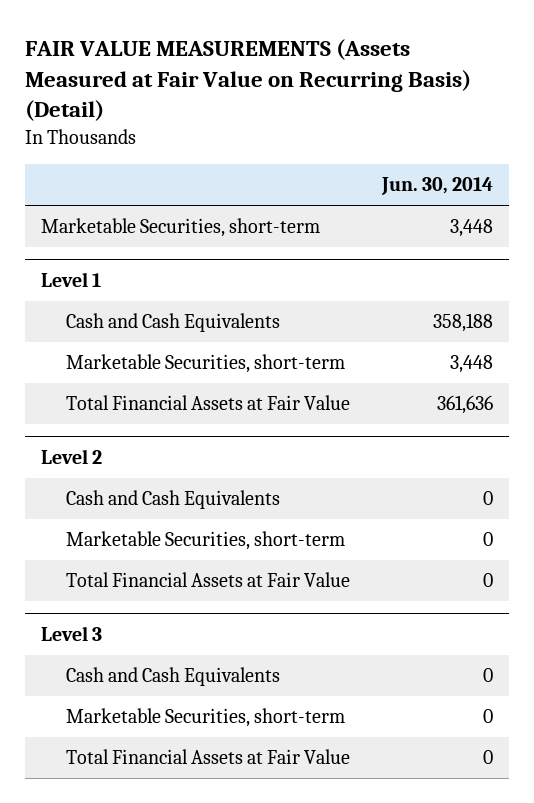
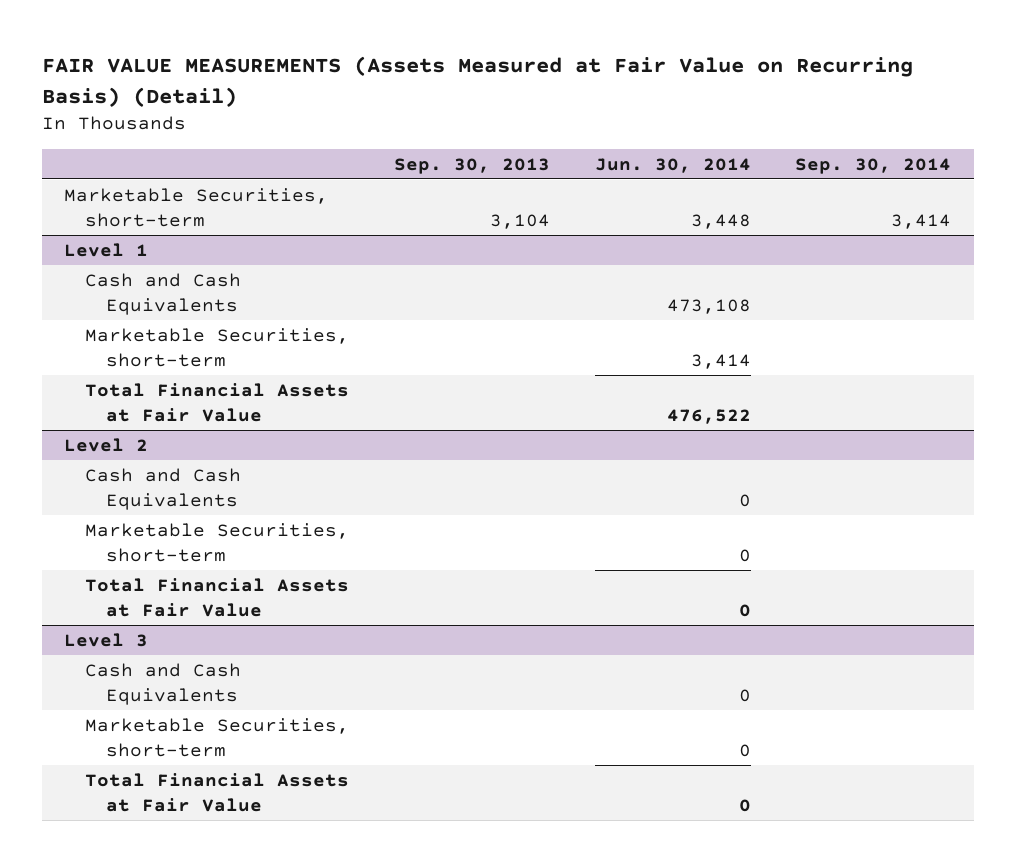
none -> [393,157,550,174] Sep. 30, 2013
none -> [795,157,952,174] Sep. 30, 2014
[433,313,494,333] 358,188 -> [666,298,751,314] 473,108
[450,355,494,374] 3,448 -> [690,353,751,369] 3,414
[437,395,494,415] 361,636 -> [666,408,751,424] 476,522

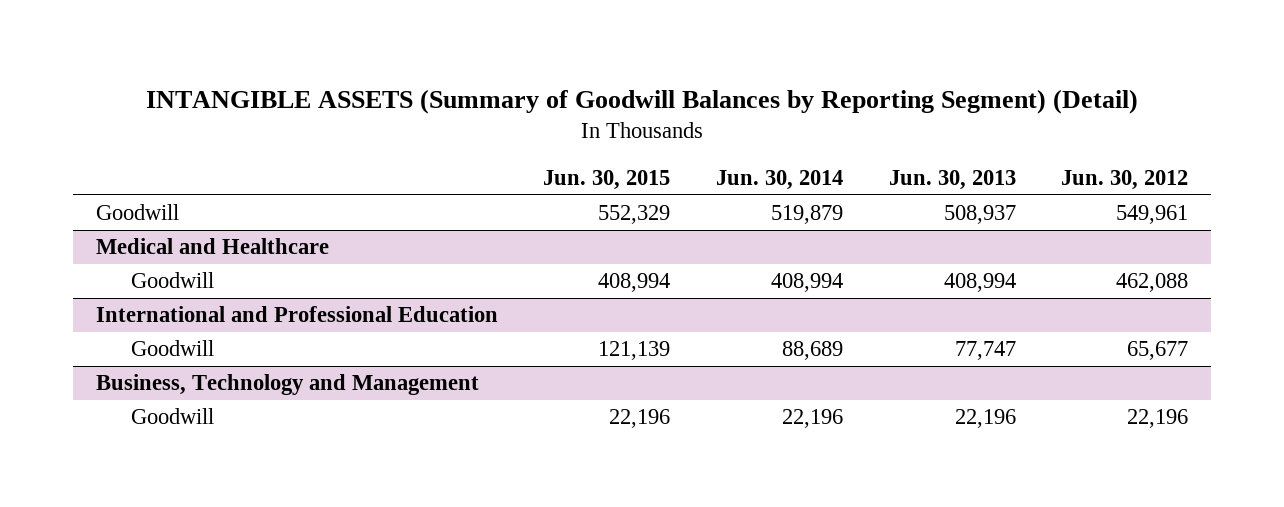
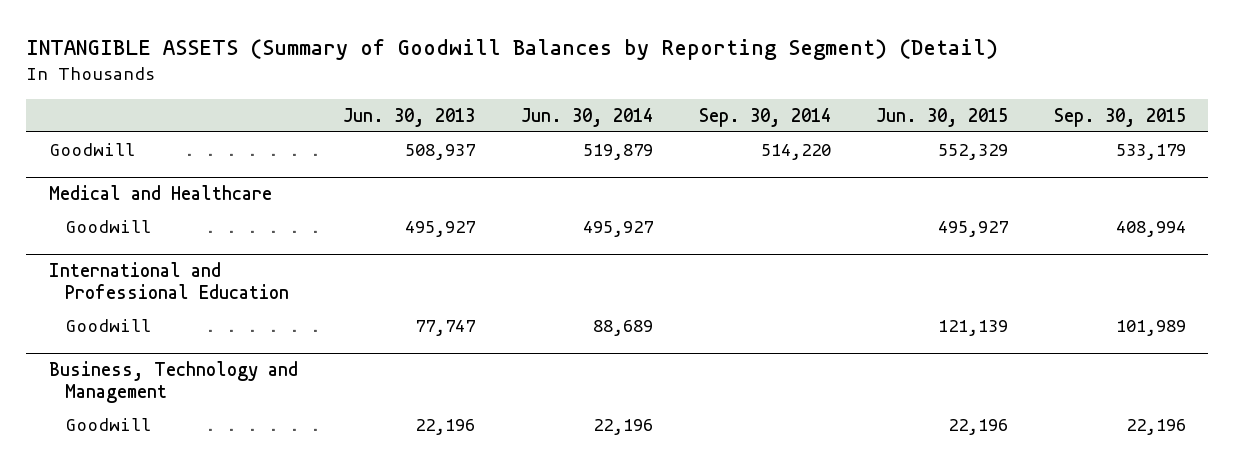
[1061,169,1189,190] Jun. 30, 2012 -> none
none -> [698,107,831,127] Sep. 30, 2014
none -> [1053,107,1186,127] Sep. 30, 2015
[598,273,671,293] 408,994 -> [938,220,1009,237] 495,927
[771,273,844,293] 408,994 -> [583,220,654,237] 495,927
[943,273,1016,293] 408,994 -> [405,220,476,237] 495,927

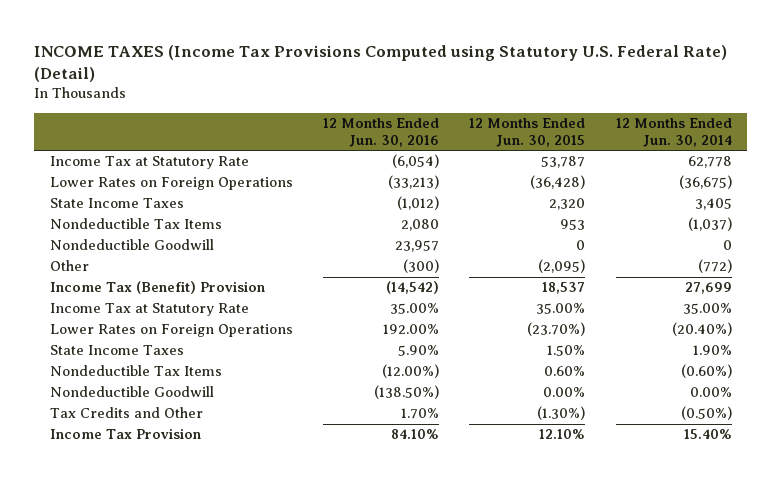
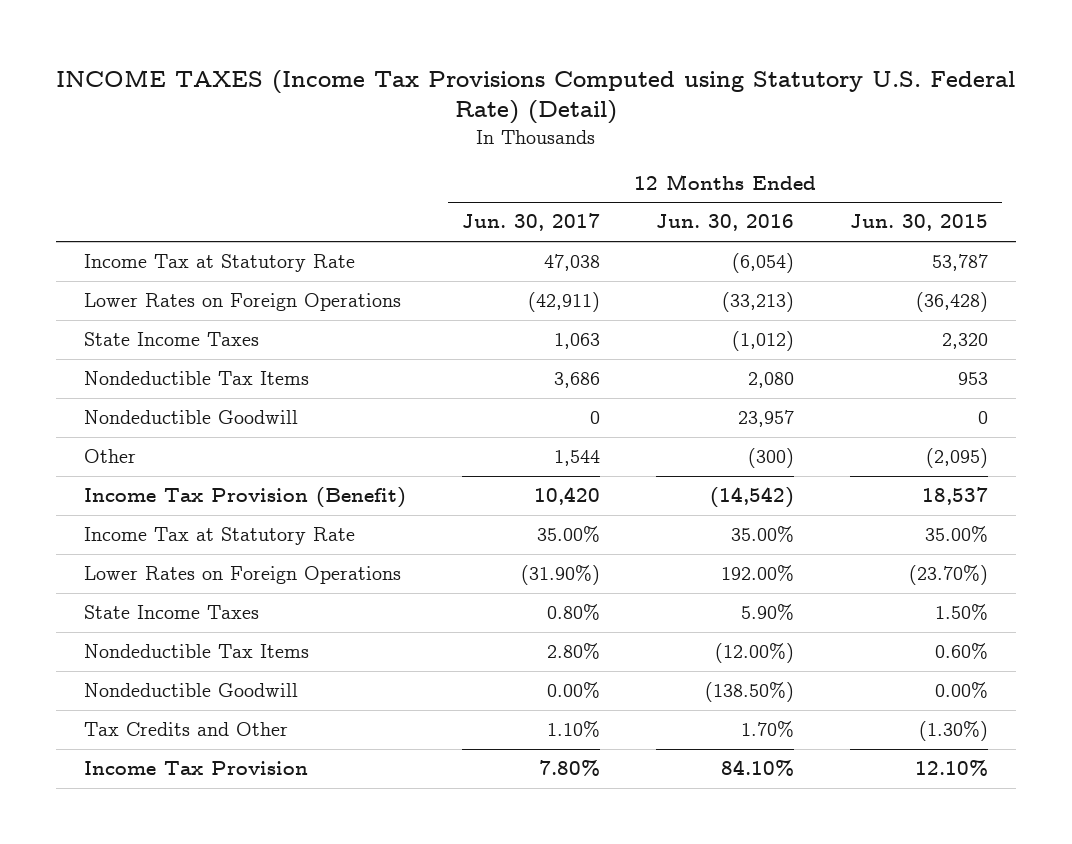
[615,117,732,147] 12 Months Ended Jun. 30, 2014 -> none
none -> [462,213,601,232] Jun. 30, 2017
[49,281,265,295] Income Tax (Benefit) Provision -> [84,487,407,509] Income Tax Provision (Benefit)

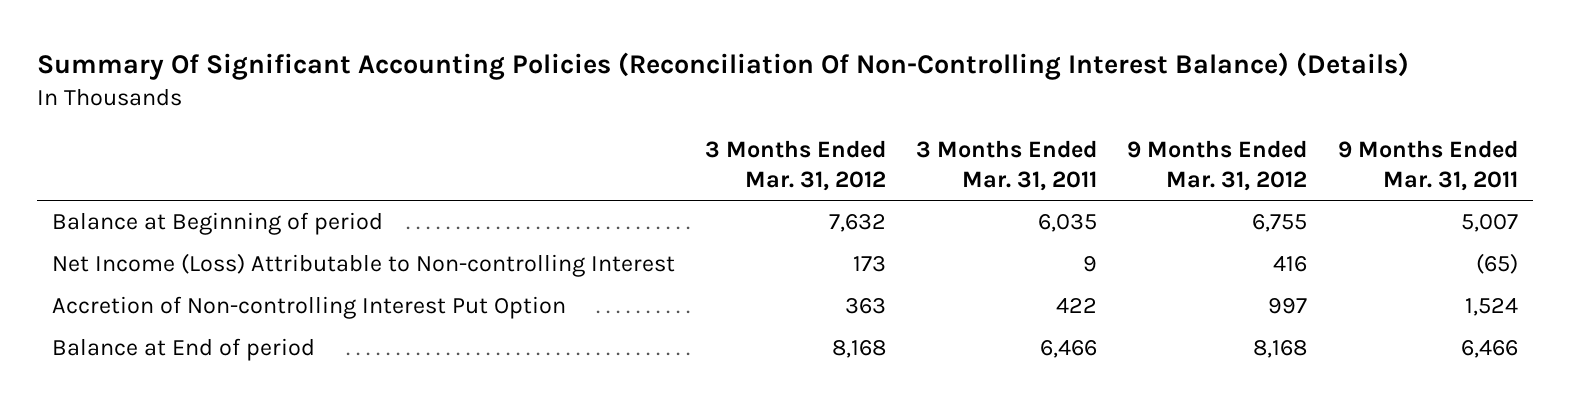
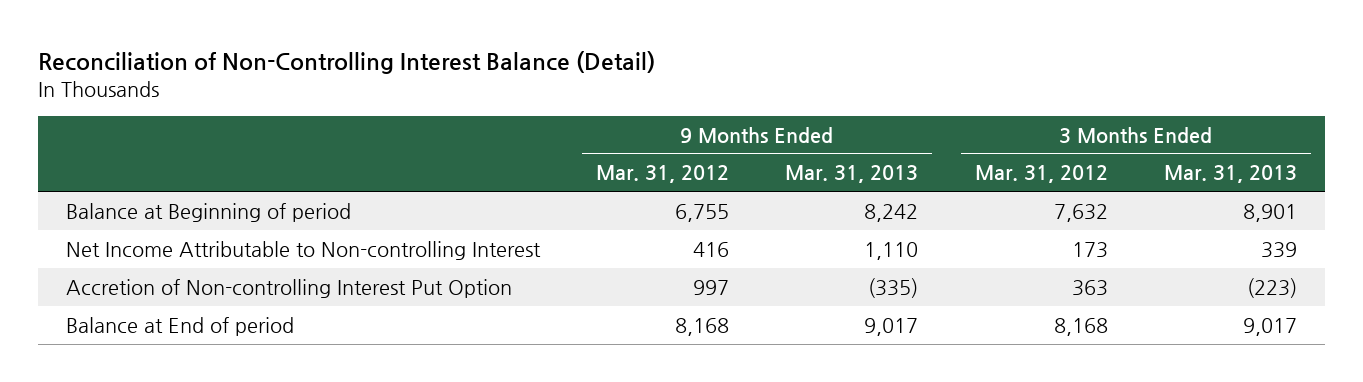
[36,52,1409,81] Summary Of Significant Accounting Policies (Reconciliation Of Non-Controlling Interest Balance) (Details) -> [37,50,655,74] Reconciliation of Non-Controlling Interest Balance (Detail)
[916,140,1098,191] 3 Months Ended Mar. 31, 2011 -> none
[1337,140,1518,191] 9 Months Ended Mar. 31, 2011 -> none
none -> [785,165,919,184] Mar. 31, 2013
none -> [1163,165,1297,184] Mar. 31, 2013
[51,253,675,278] Net Income (Loss) Attributable to Non-controlling Interest -> [65,240,541,260] Net Income Attributable to Non-controlling Interest

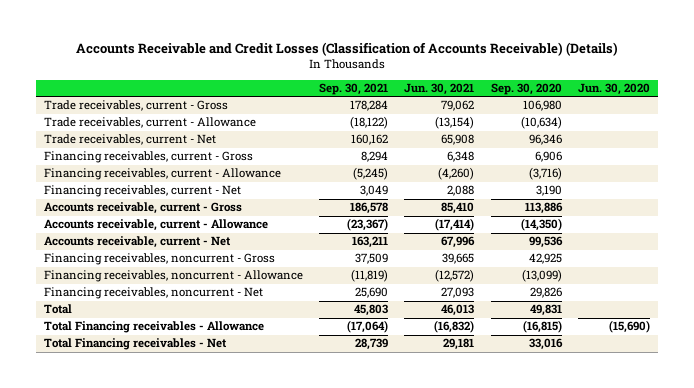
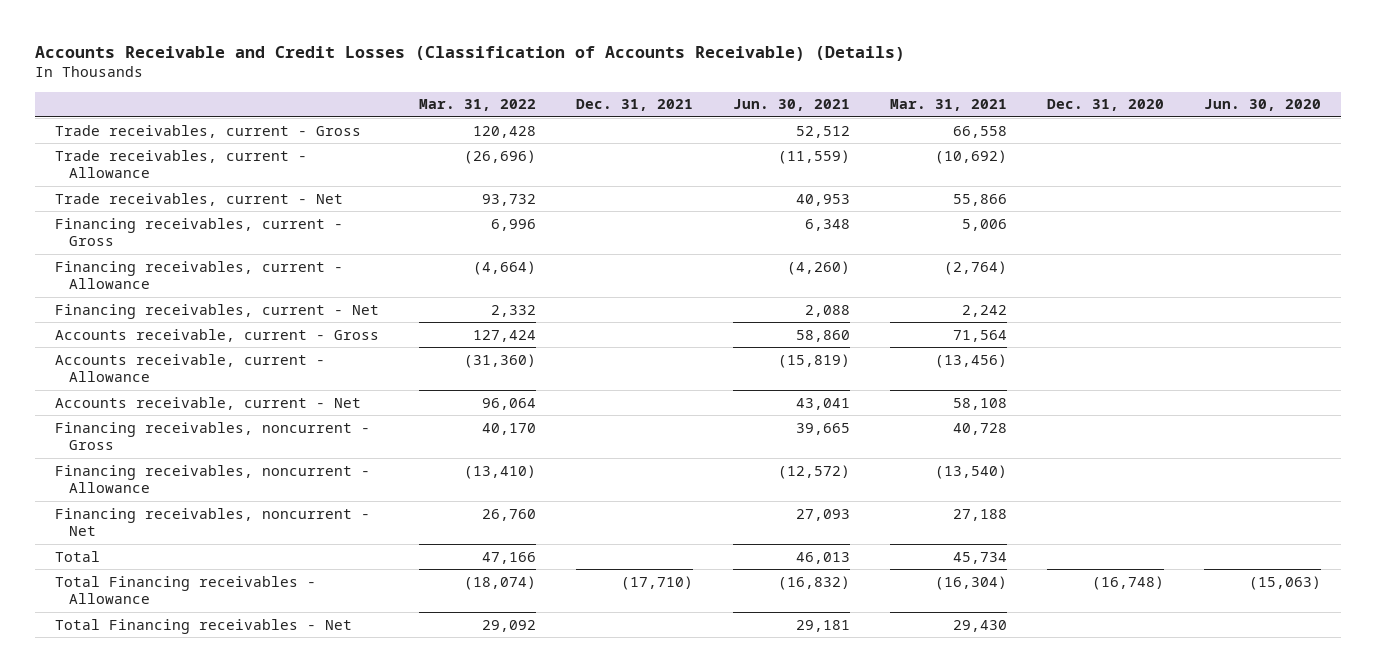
[318,83,388,96] Sep. 30, 2021 -> none
[490,83,562,96] Sep. 30, 2020 -> none
none -> [419,99,537,112] Mar. 31, 2022
none -> [576,99,694,112] Dec. 31, 2021
none -> [890,99,1008,112] Mar. 31, 2021
none -> [1047,99,1165,112] Dec. 31, 2020
[441,100,475,112] 79,062 -> [796,125,851,138] 52,512
[435,116,475,130] (13,154) -> [778,149,851,164] (11,559)
[441,134,475,146] 65,908 -> [796,193,851,206] 40,953
[441,202,475,215] 85,410 -> [796,329,851,342] 58,860
[435,218,475,232] (17,414) -> [778,353,851,368] (15,819)
[441,236,476,249] 67,996 -> [796,397,851,410] 43,041
[608,320,650,334] (15,690) -> [1248,575,1321,590] (15,063)

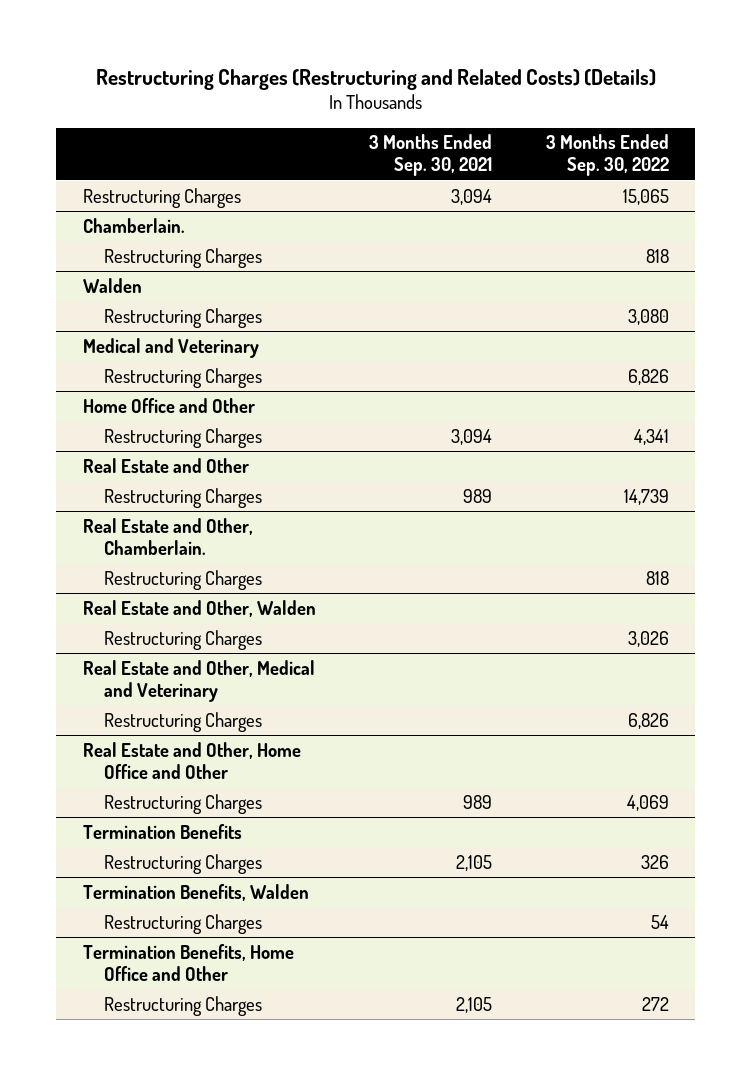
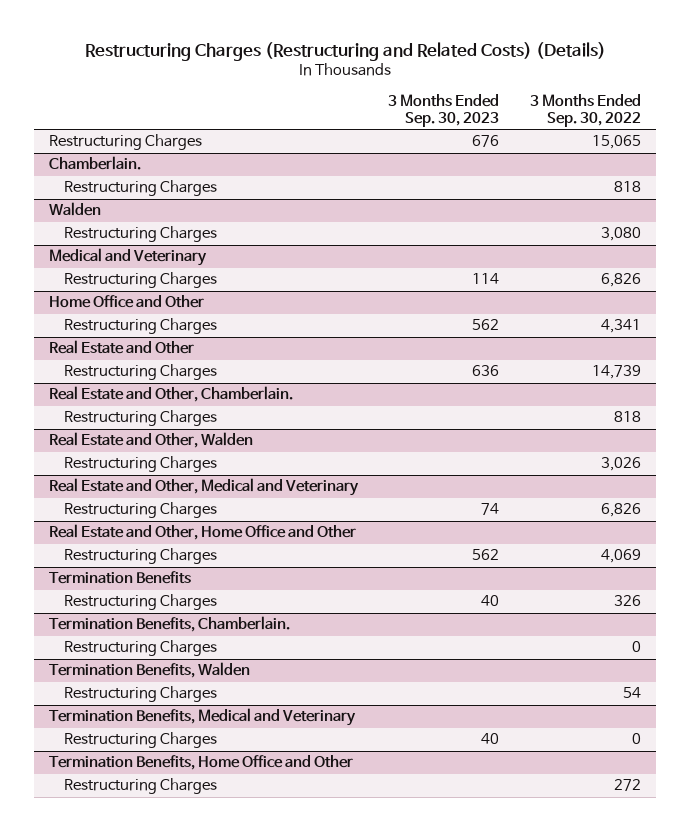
[369,134,493,177] 3 Months Ended Sep. 30, 2021 -> none
none -> [388,93,500,128] 3 Months Ended Sep. 30, 2023
none -> [49,616,291,633] Termination Benefits, Chamberlain.
none -> [64,640,218,657] Restructuring Charges
none -> [49,708,357,727] Termination Benefits, Medical and Veterinary
none -> [64,732,218,749] Restructuring Charges

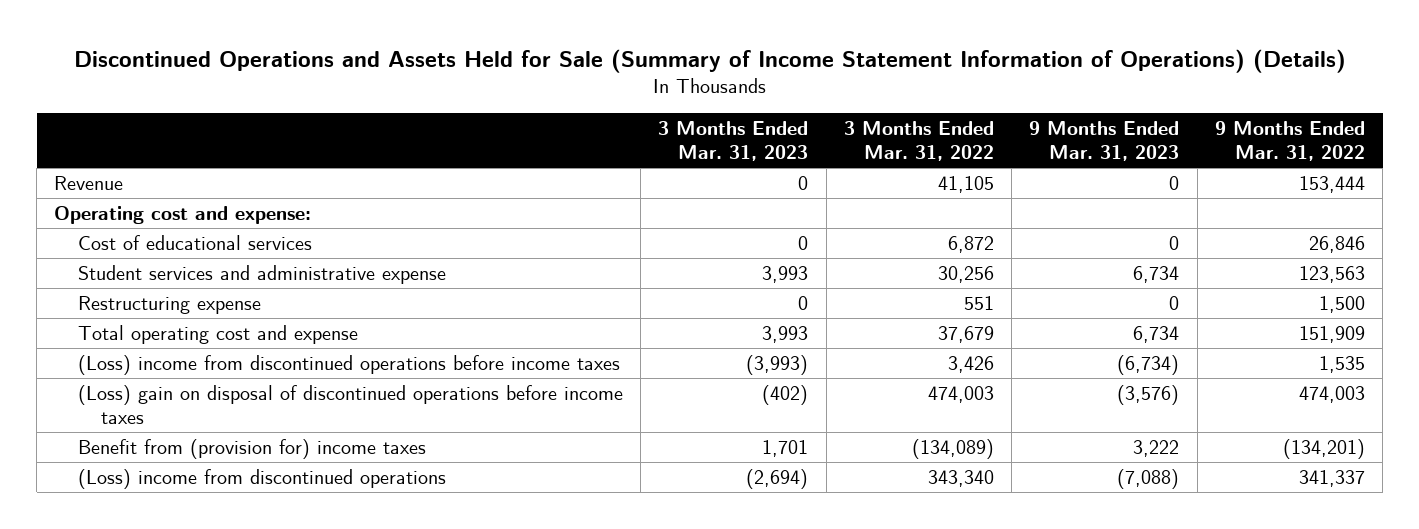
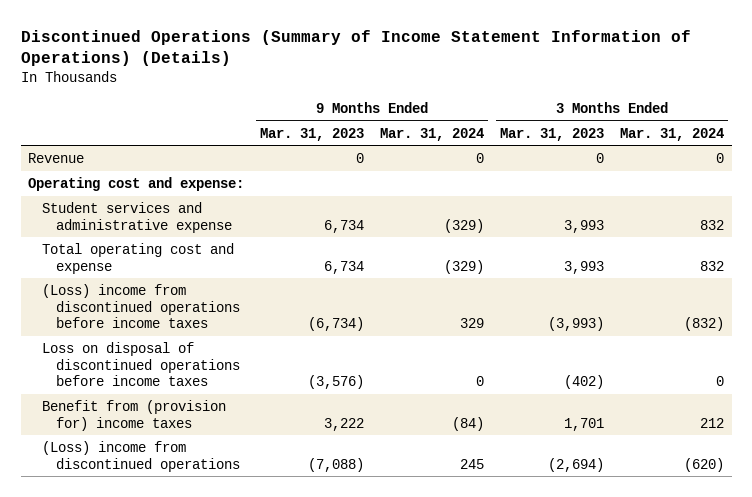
[73,49,1346,74] Discontinued Operations and Assets Held for Sale (Summary of Income Statement Information of Operations) (Details) -> [20,29,691,67] Discontinued Operations (Summary of Income Statement Information of Operations) (Details)
[843,120,994,161] 3 Months Ended Mar. 31, 2022 -> none
[1215,120,1366,161] 9 Months Ended Mar. 31, 2022 -> none
none -> [380,127,485,141] Mar. 31, 2024
none -> [620,127,725,141] Mar. 31, 2024
[77,235,312,251] Cost of educational services -> none
[77,296,261,315] Restructuring expense -> none
[77,385,623,424] (Loss) gain on disposal of discontinued operations before income taxes -> [42,341,241,387] Loss on disposal of discontinued operations before income taxes

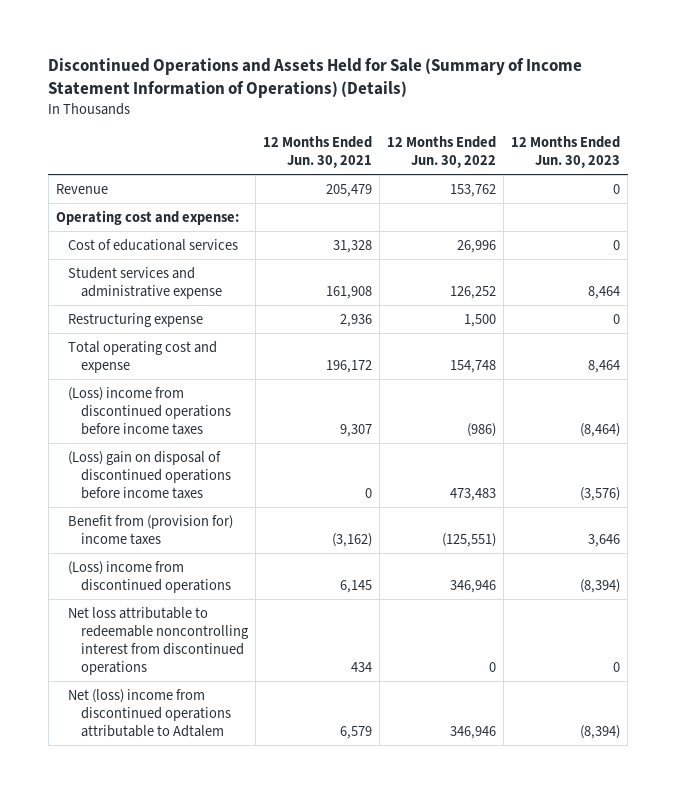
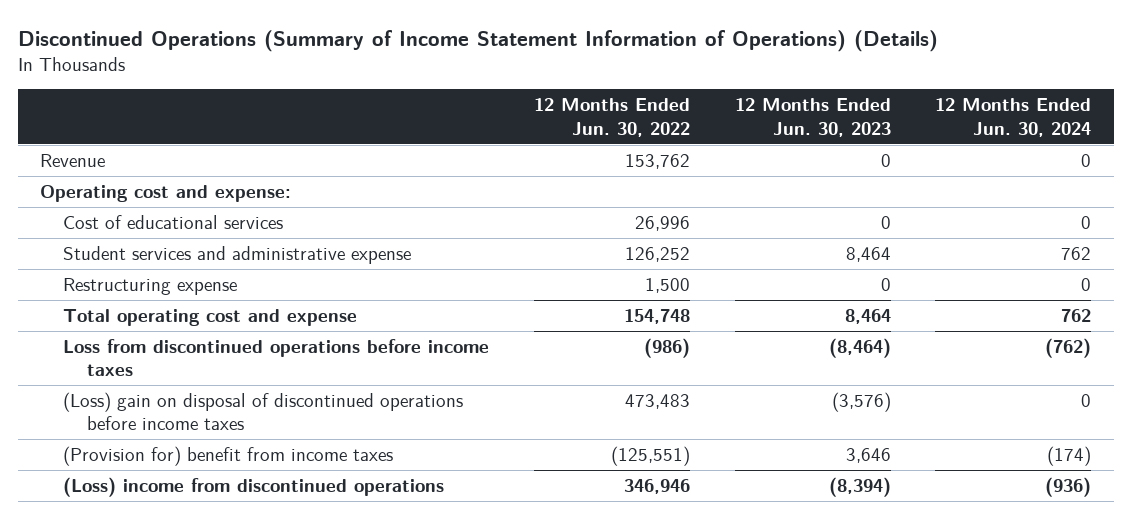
[48,58,583,98] Discontinued Operations and Assets Held for Sale (Summary of Income Statement Information of Operations) (Details) -> [17,30,938,53] Discontinued Operations (Summary of Income Statement Information of Operations) (Details)
[263,135,373,169] 12 Months Ended Jun. 30, 2021 -> none
none -> [935,98,1092,137] 12 Months Ended Jun. 30, 2024
[68,386,232,435] (Loss) income from discontinued operations before income taxes -> [63,338,490,377] Loss from discontinued operations before income taxes
[68,514,234,545] Benefit from (provision for) income taxes -> [63,445,394,466] (Provision for) benefit from income taxes
[68,606,250,676] Net loss attributable to redeemable noncontrolling interest from discontinued operations -> none
[68,688,232,737] Net (loss) income from discontinued operations attributable to Adtalem -> none

